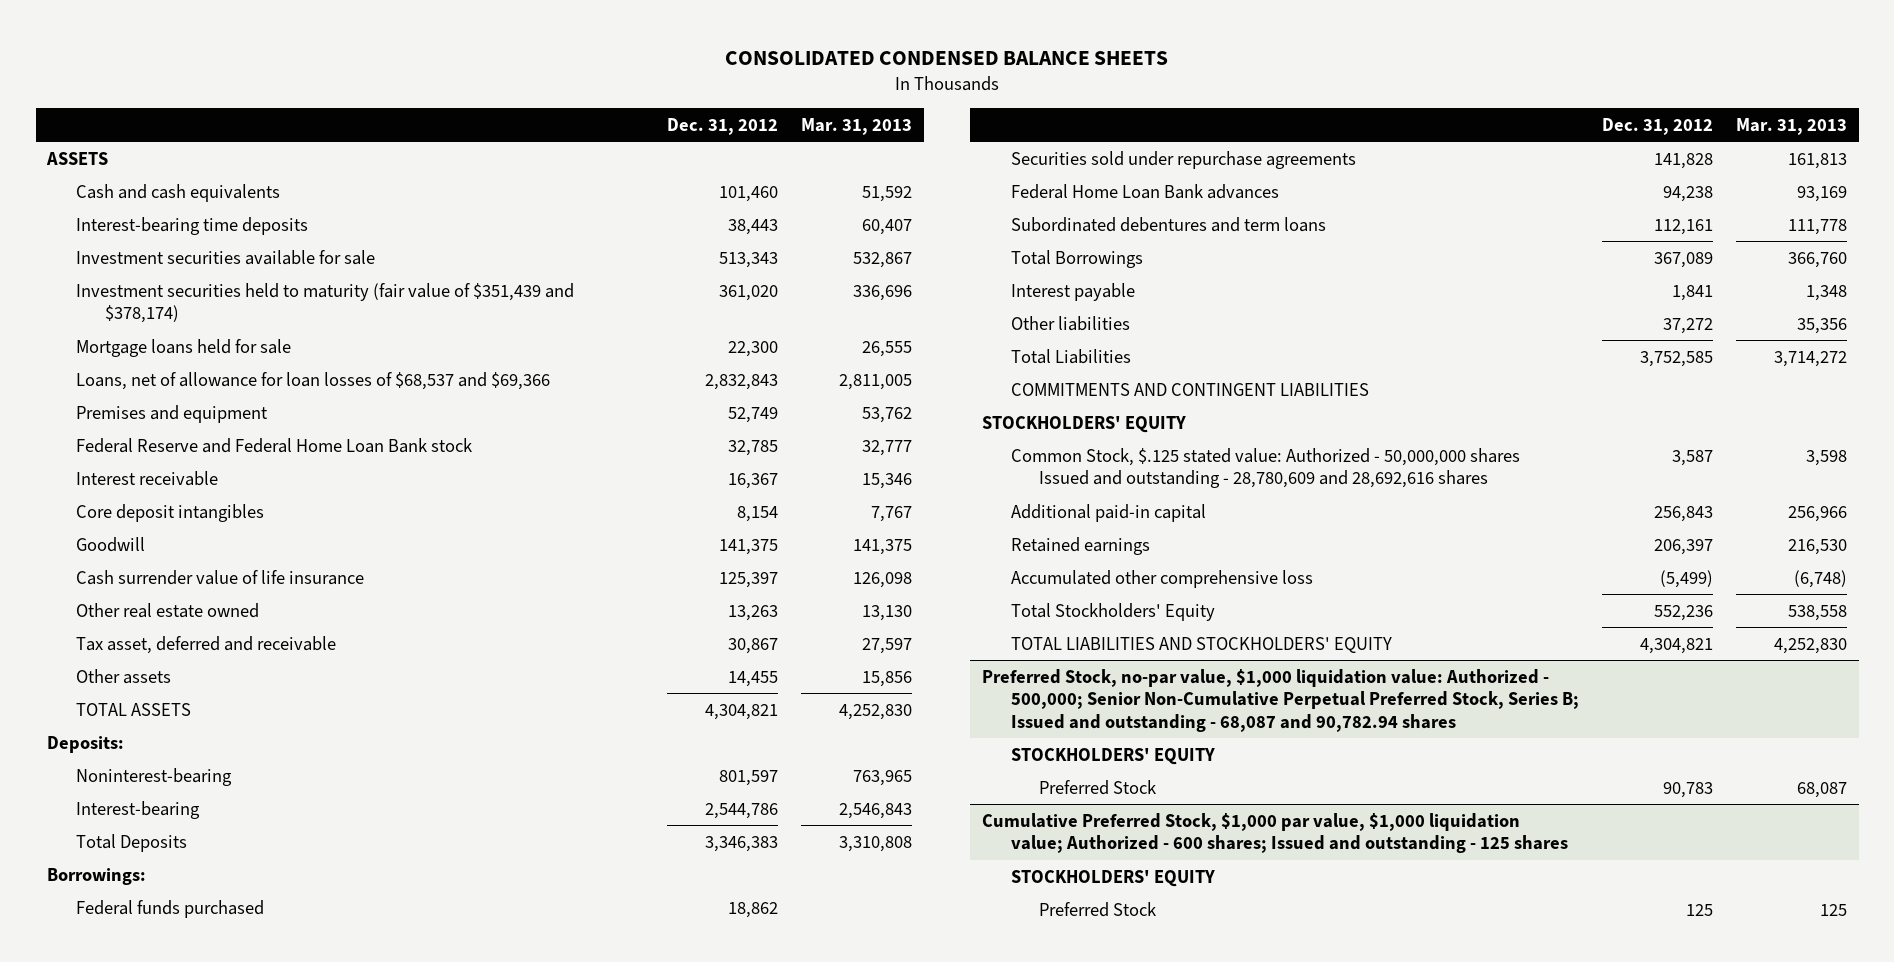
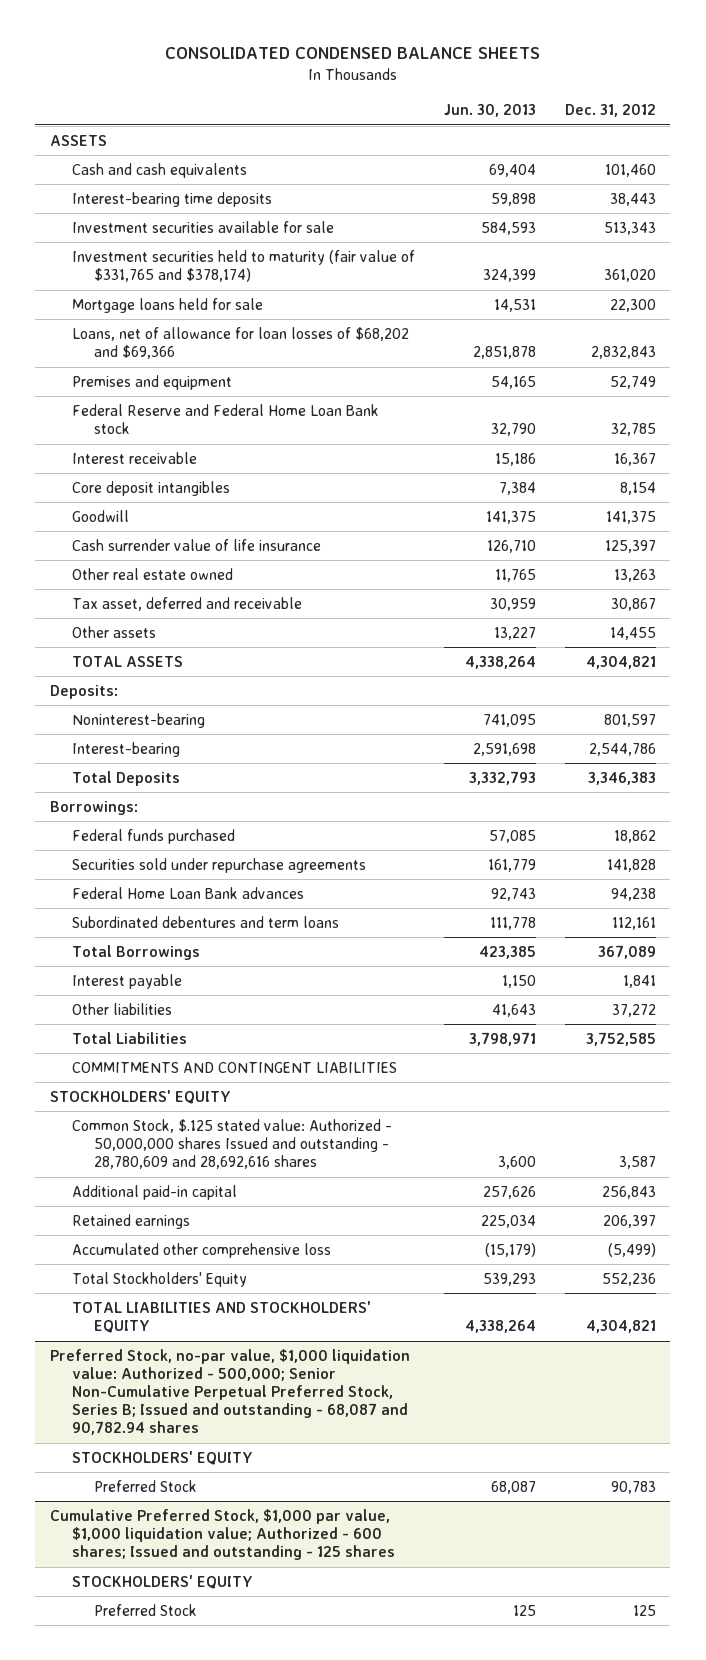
[801,117,913,135] Mar. 31, 2013 -> none
none -> [443,104,536,118] Jun. 30, 2013
[75,282,574,324] Investment securities held to maturity (fair value of $351,439 and $378,174) -> [71,249,415,283] Investment securities held to maturity (fair value of $331,765 and $378,174)
[75,371,550,390] Loans, net of allowance for loan losses of $68,537 and $69,366 -> [71,326,409,360] Loans, net of allowance for loan losses of $68,202 and $69,366

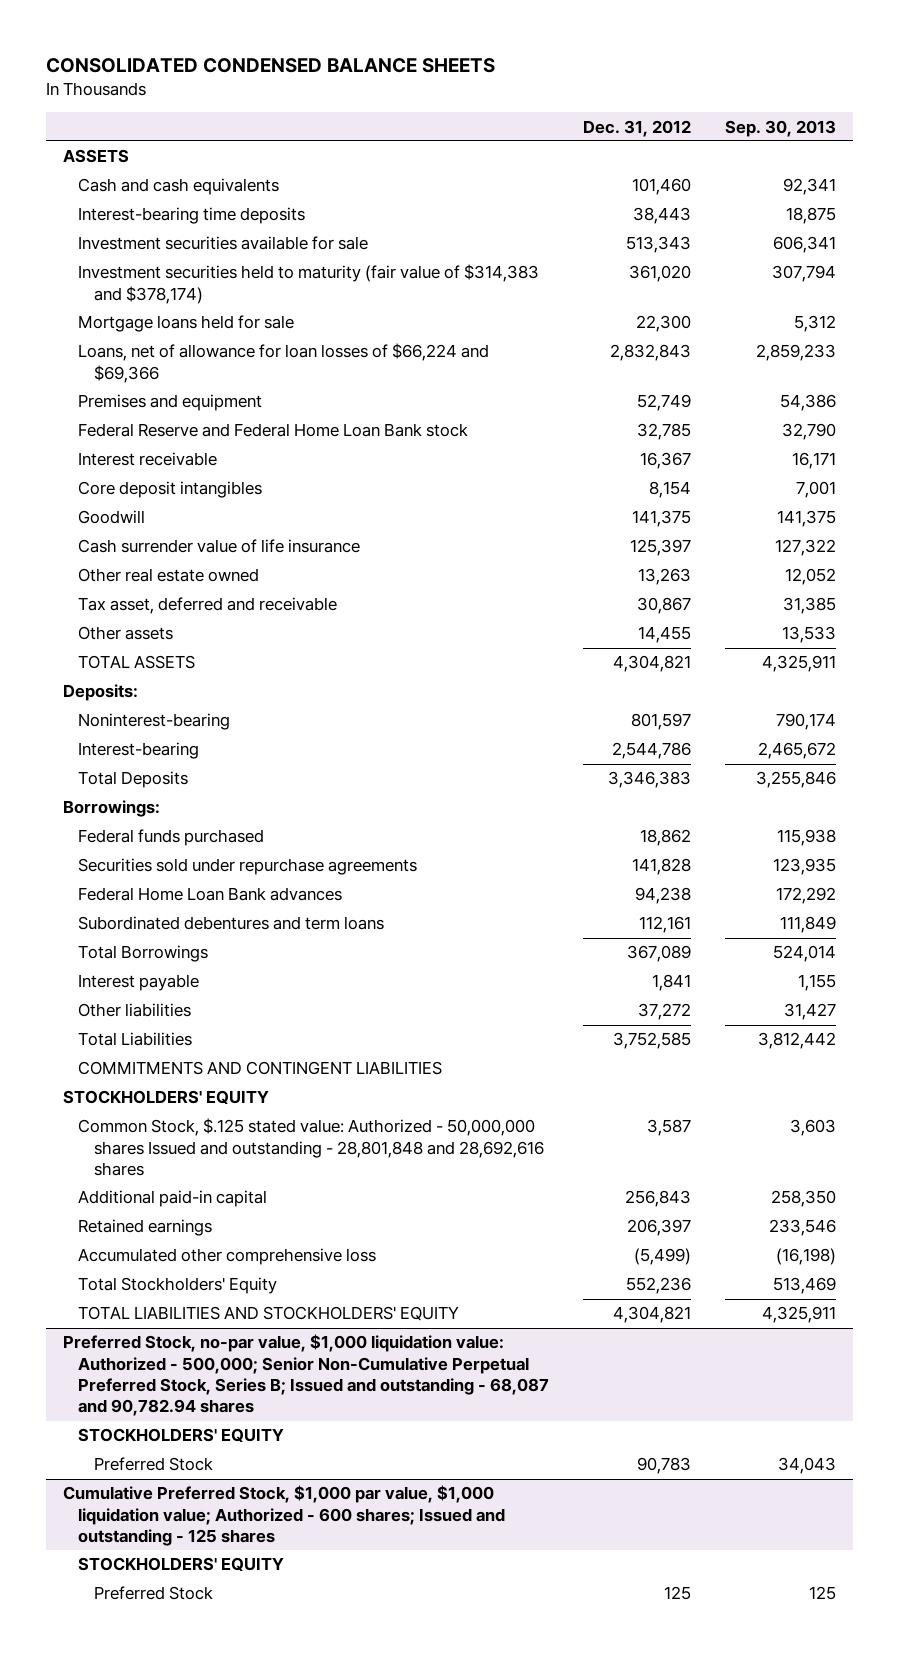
[443,104,536,118] Jun. 30, 2013 -> none
none -> [724,119,836,137] Sep. 30, 2013
[71,249,415,283] Investment securities held to maturity (fair value of $331,765 and $378,174) -> [78,264,540,304] Investment securities held to maturity (fair value of $314,383 and $378,174)
[71,326,409,360] Loans, net of allowance for loan losses of $68,202 and $69,366 -> [78,343,490,383] Loans, net of allowance for loan losses of $66,224 and $69,366
[71,1118,392,1170] Common Stock, $.125 stated value: Authorized - 50,000,000 shares Issued and outstanding - 28,780,609 and 28,692,616 shares -> [78,1118,544,1177] Common Stock, $.125 stated value: Authorized - 50,000,000 shares Issued and outstanding - 28,801,848 and 28,692,616 shares

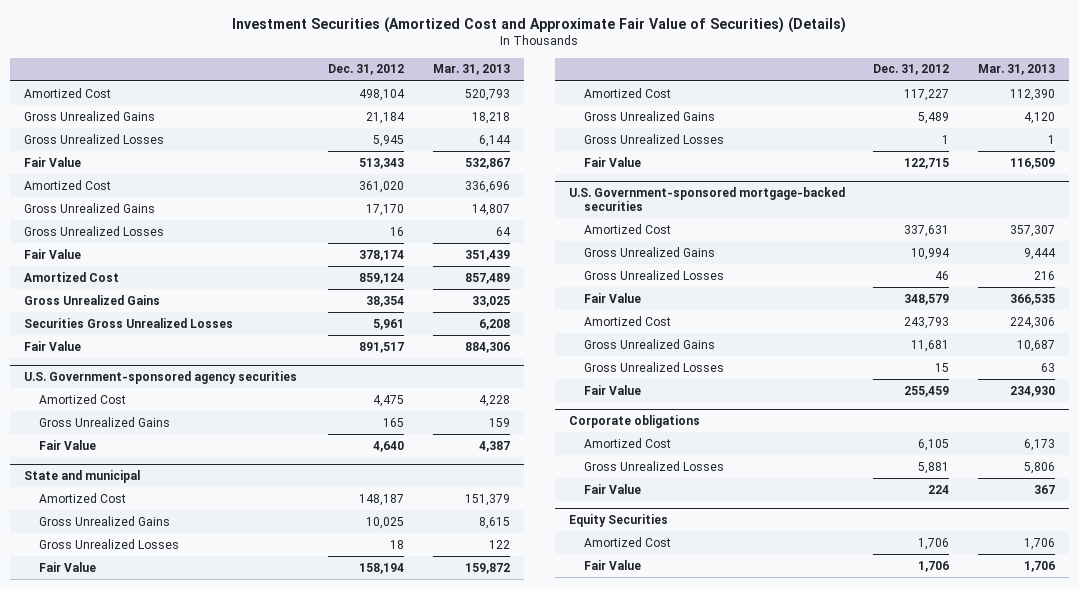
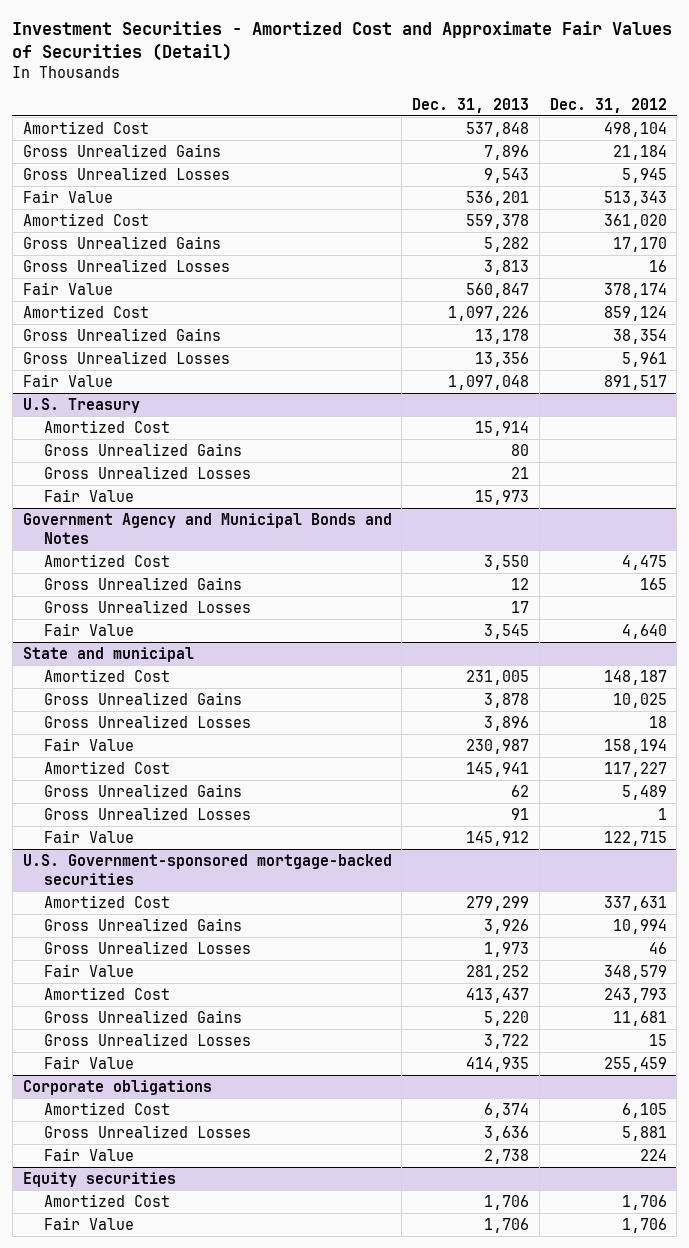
[232,16,847,33] Investment Securities (Amortized Cost and Approximate Fair Value of Securities) (Details) -> [12,21,673,62] Investment Securities - Amortized Cost and Approximate Fair Values of Securities (Detail)
[432,64,510,76] Mar. 31, 2013 -> none
none -> [412,97,530,113] Dec. 31, 2013
[24,317,234,328] Securities Gross Unrealized Losses -> [22,350,230,364] Gross Unrealized Losses
[24,370,298,384] U.S. Government-sponsored agency securities -> none
none -> [22,397,140,413] U.S. Treasury
none -> [44,419,171,433] Amortized Cost
none -> [44,442,243,456] Gross Unrealized Gains
none -> [44,465,252,479] Gross Unrealized Losses
none -> [44,488,135,502] Fair Value
none -> [22,512,392,544] Government Agency and Municipal Bonds and Notes
none -> [44,599,252,613] Gross Unrealized Losses
[568,513,668,527] Equity Securities -> [22,1171,176,1187] Equity securities

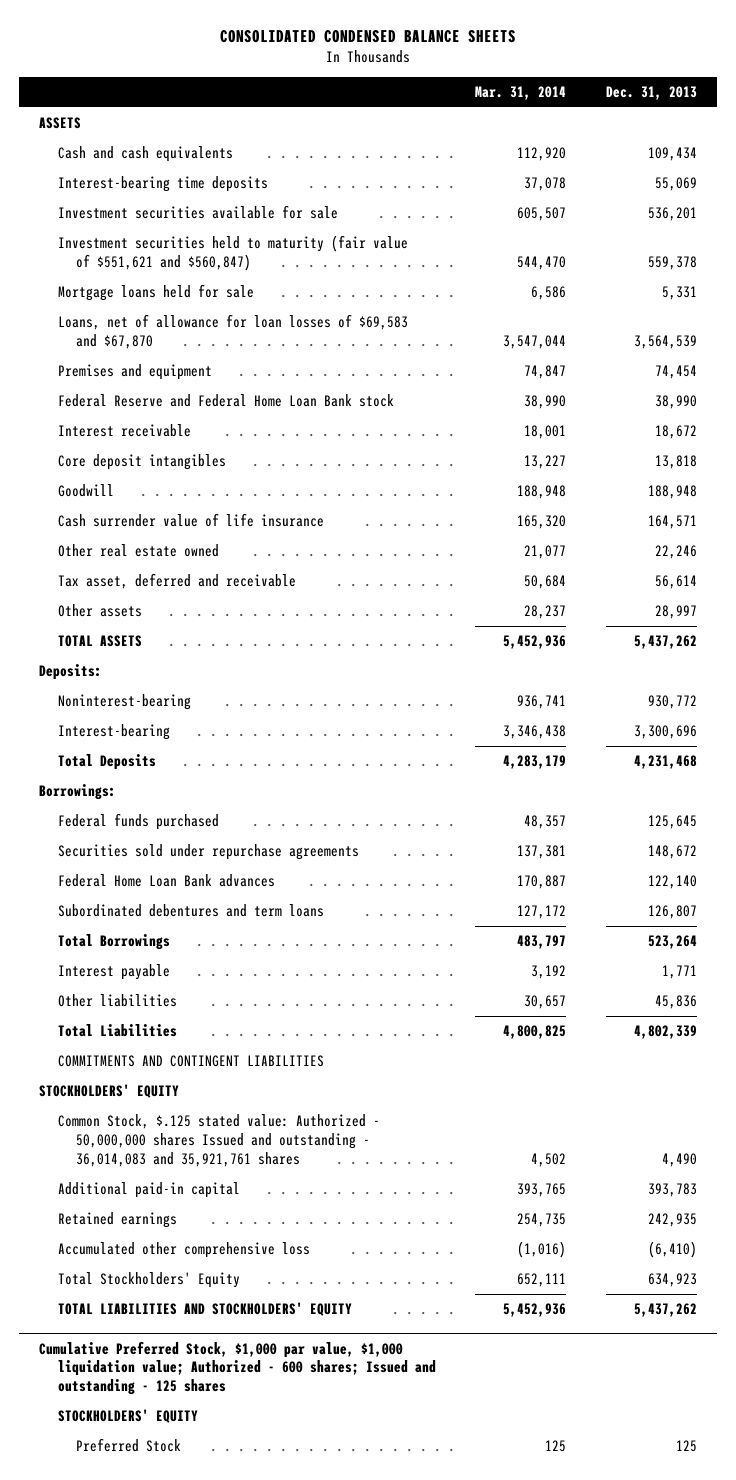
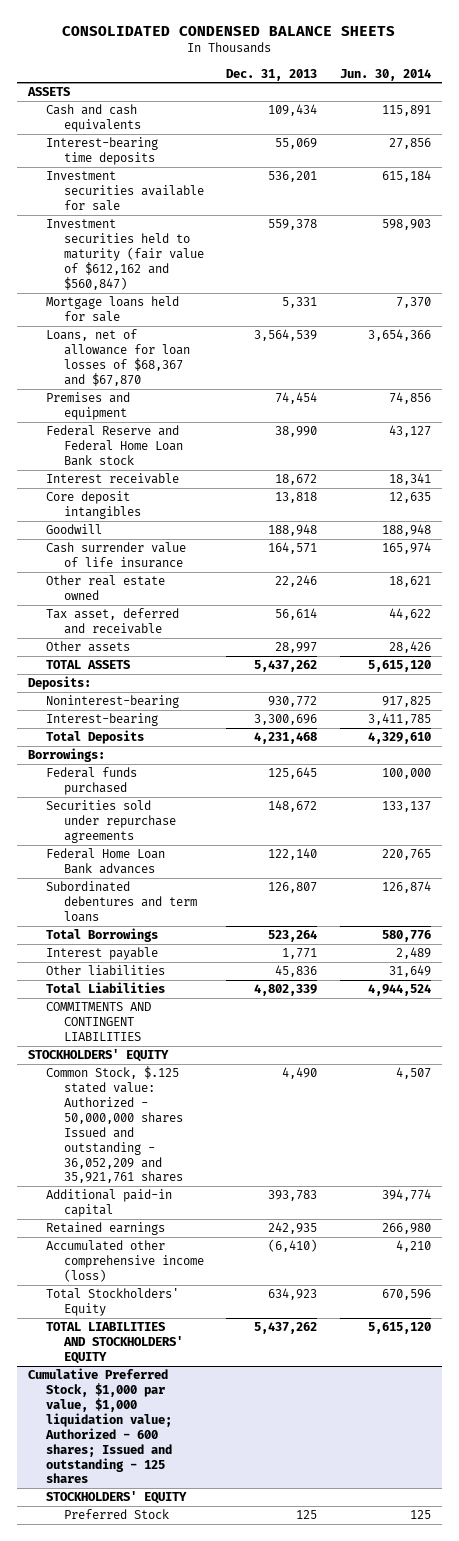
[475,86,567,101] Mar. 31, 2014 -> none
none -> [339,68,431,81] Jun. 30, 2014
[57,235,408,271] Investment securities held to maturity (fair value of $551,621 and $560,847) -> [46,219,205,290] Investment securities held to maturity (fair value of $612,162 and $560,847)
[57,314,408,349] Loans, net of allowance for loan losses of $69,583 and $67,870 -> [46,329,191,386] Loans, net of allowance for loan losses of $68,367 and $67,870
[57,1114,380,1167] Common Stock, $.125 stated value: Authorized - 50,000,000 shares Issued and outstanding - 36,014,083 and 35,921,761 shares -> [46,1066,184,1184] Common Stock, $.125 stated value: Authorized - 50,000,000 shares Issued and outstanding - 36,052,209 and 35,921,761 shares
[57,1242,310,1259] Accumulated other comprehensive loss -> [46,1240,205,1283] Accumulated other comprehensive income (loss)

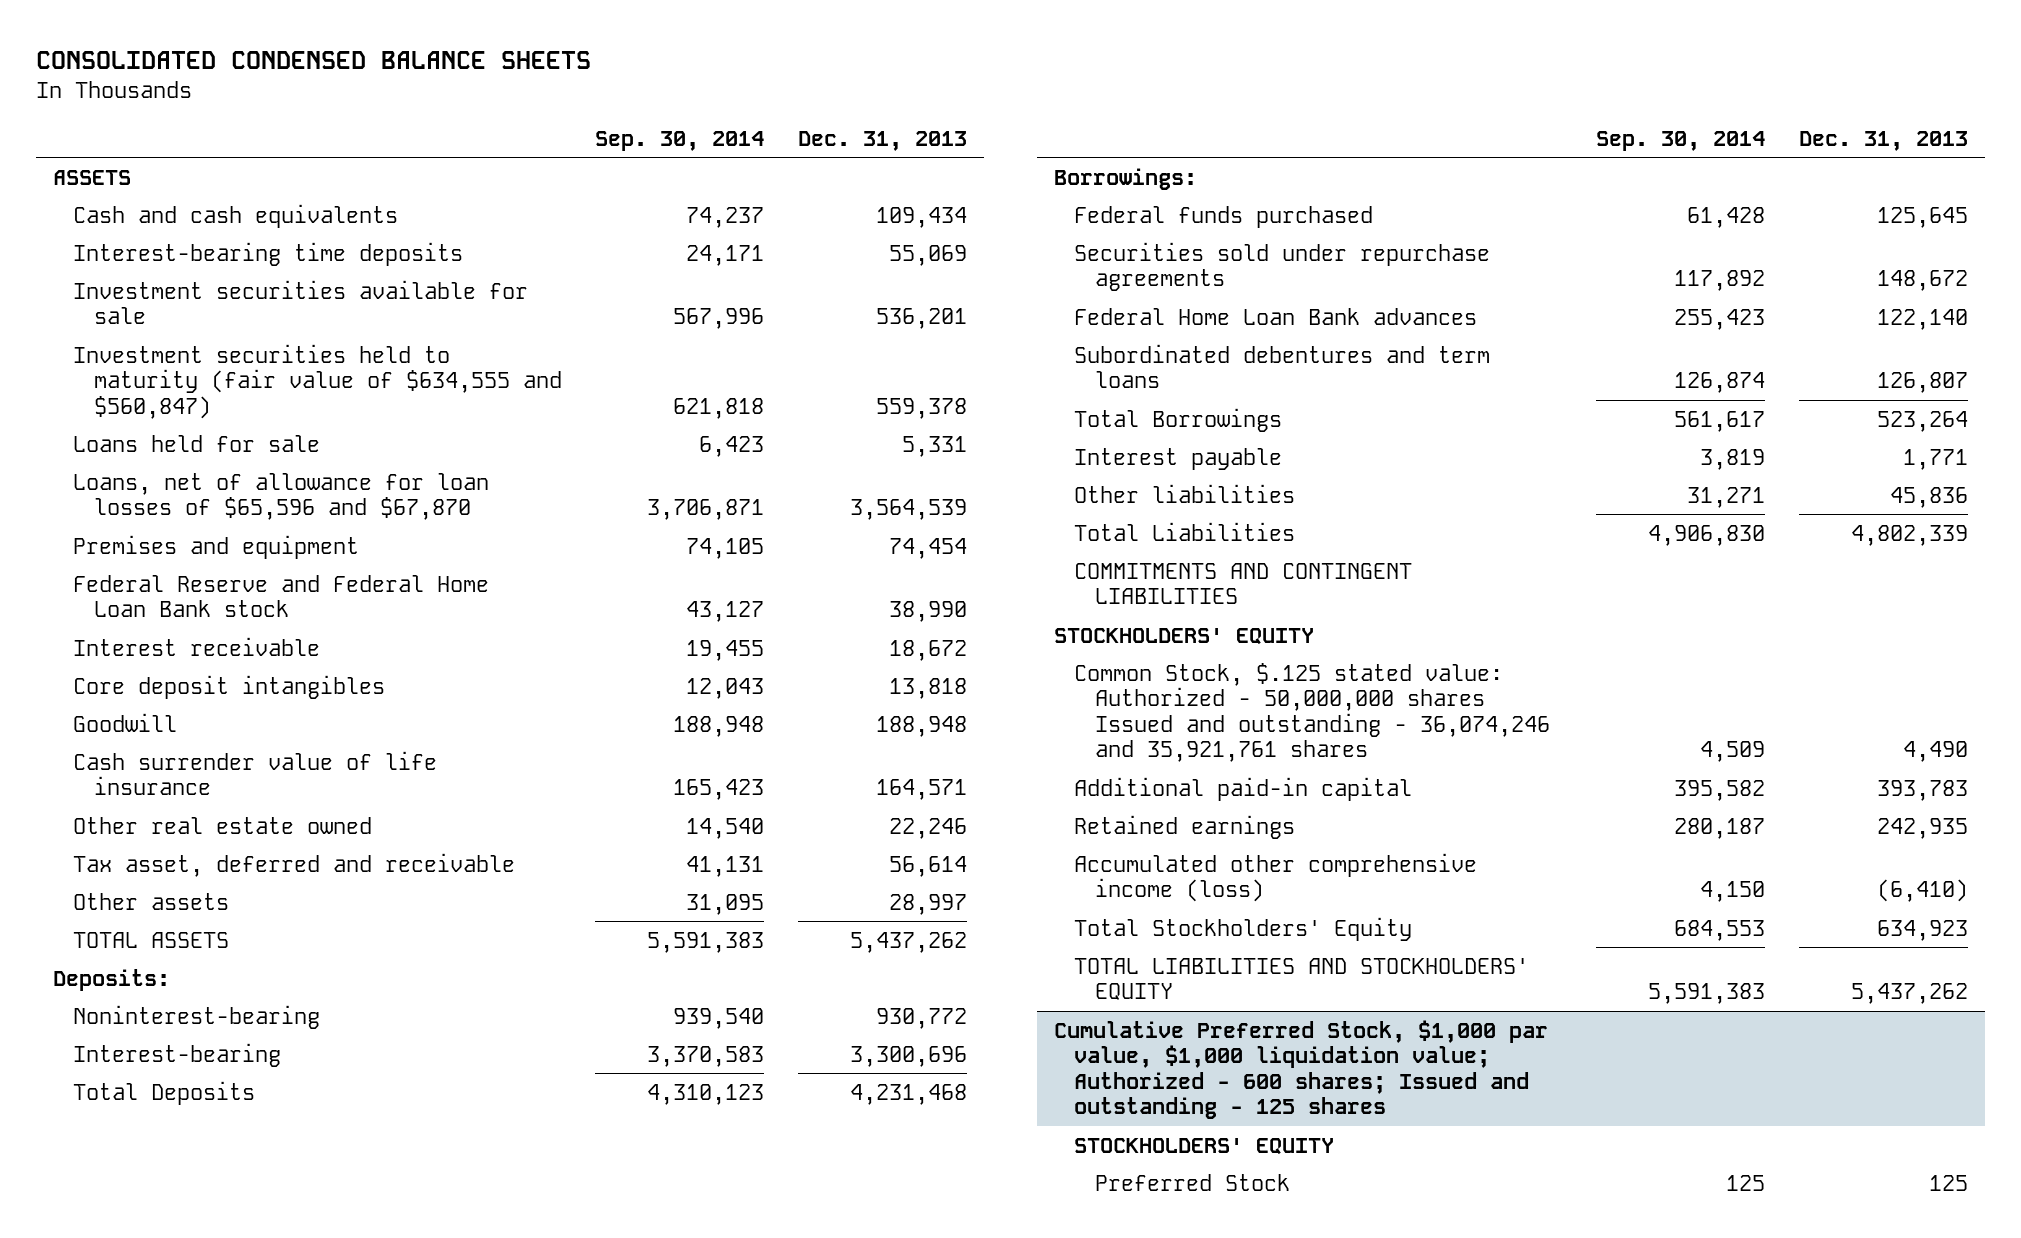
[339,68,431,81] Jun. 30, 2014 -> none
none -> [595,130,765,151] Sep. 30, 2014
[46,219,205,290] Investment securities held to maturity (fair value of $612,162 and $560,847) -> [73,343,562,419] Investment securities held to maturity (fair value of $634,555 and $560,847)
[46,296,180,323] Mortgage loans held for sale -> [73,434,321,452] Loans held for sale
[46,329,191,386] Loans, net of allowance for loan losses of $68,367 and $67,870 -> [73,472,490,521] Loans, net of allowance for loan losses of $65,596 and $67,870
[46,1066,184,1184] Common Stock, $.125 stated value: Authorized - 50,000,000 shares Issued and outstanding - 36,052,209 and 35,921,761 shares -> [1074,662,1550,763] Common Stock, $.125 stated value: Authorized - 50,000,000 shares Issued and outstanding - 36,074,246 and 35,921,761 shares

